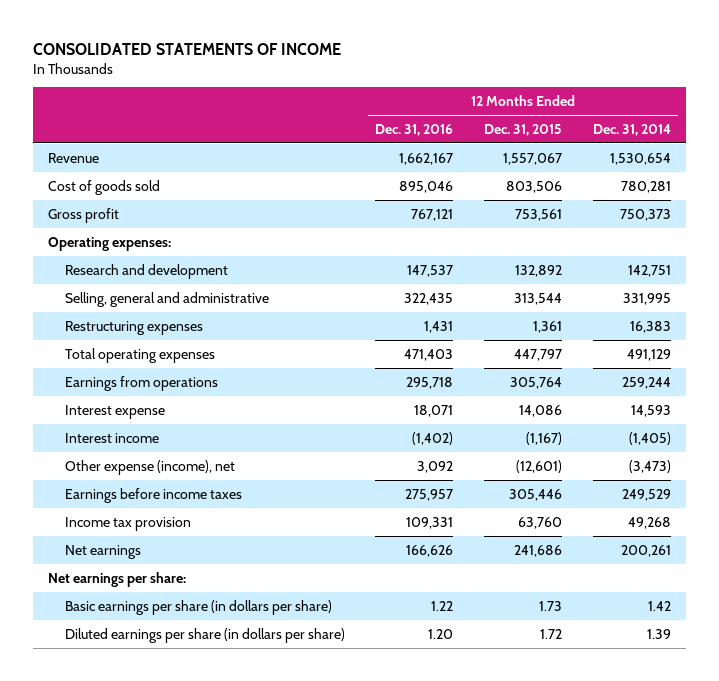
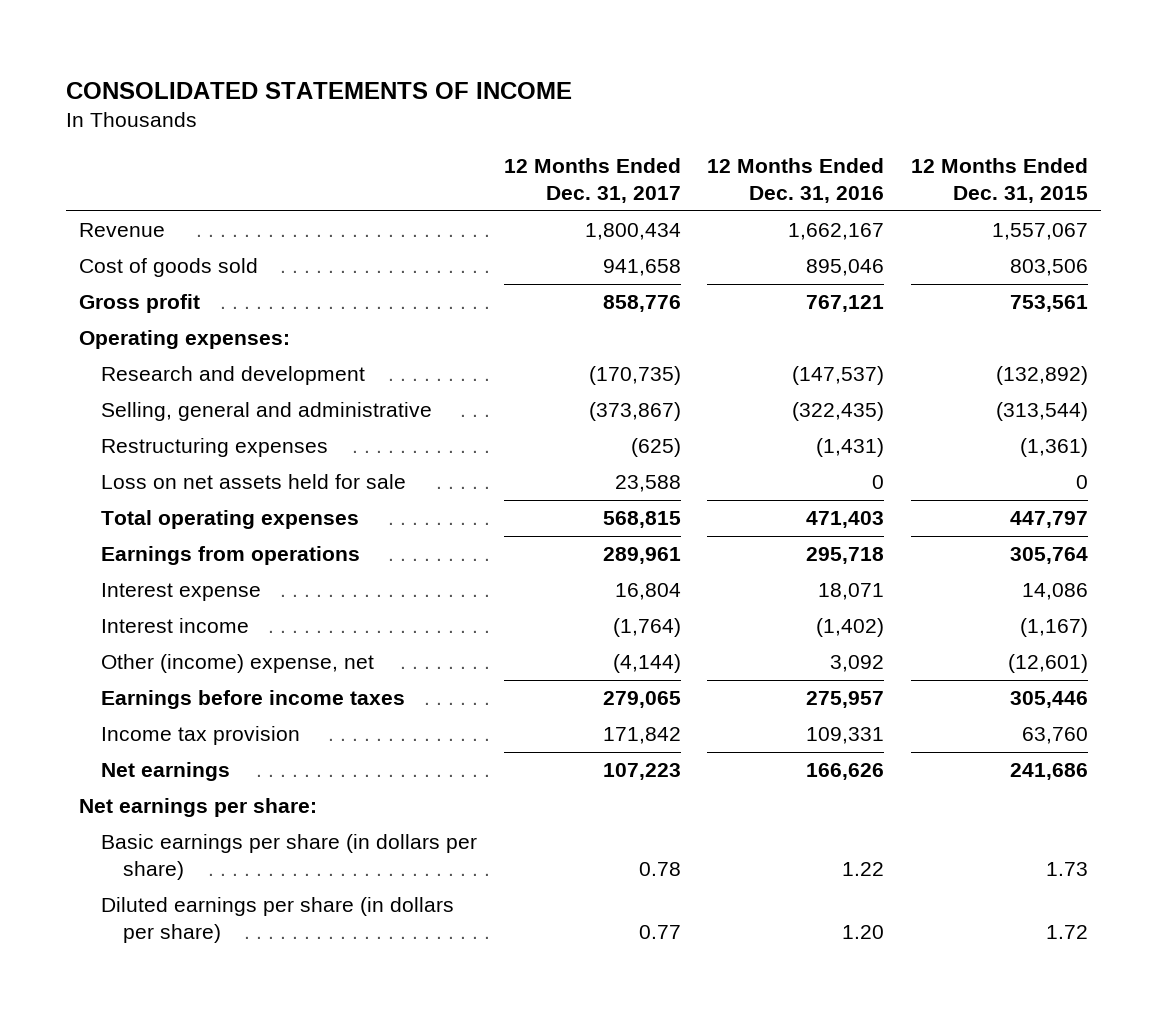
[592,123,671,136] Dec. 31, 2014 -> none
none -> [503,157,681,203] 12 Months Ended Dec. 31, 2017
[407,264,454,277] 147,537 -> [792,366,885,386] (147,537)
[514,264,562,277] 132,892 -> [995,366,1088,386] (132,892)
[404,292,454,305] 322,435 -> [792,402,885,422] (322,435)
[513,292,562,305] 313,544 -> [995,402,1088,422] (313,544)
[424,320,454,333] 1,431 -> [816,438,885,458] (1,431)
[532,320,562,333] 1,361 -> [1019,438,1088,458] (1,361)
none -> [101,474,407,490] Loss on net assets held for sale
[64,459,235,475] Other expense (income), net -> [101,654,375,674] Other (income) expense, net

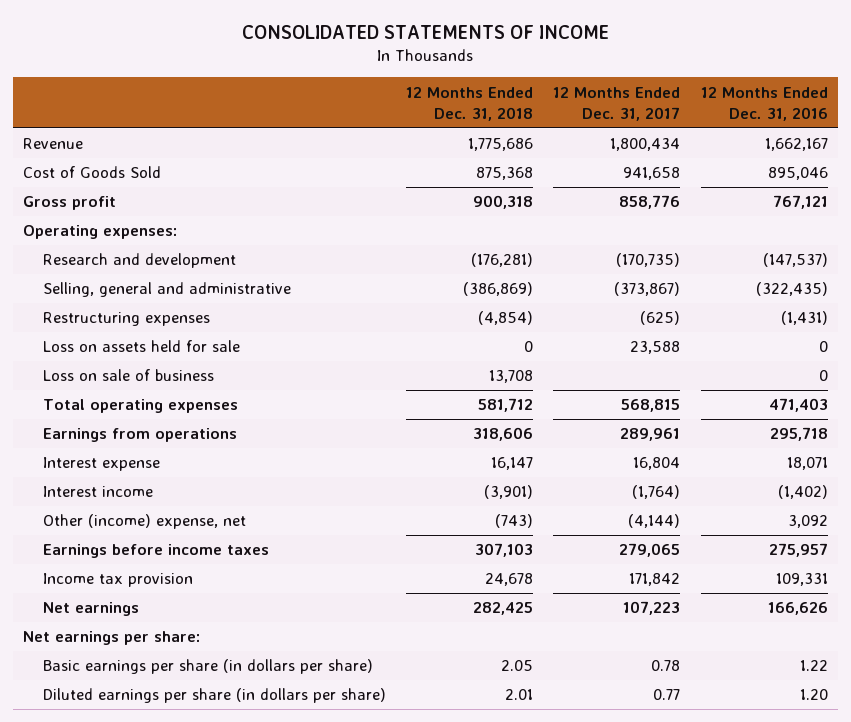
[910,157,1088,203] 12 Months Ended Dec. 31, 2015 -> none
none -> [405,86,533,121] 12 Months Ended Dec. 31, 2018
[79,258,259,278] Cost of goods sold -> [23,166,162,179] Cost of Goods Sold
[101,474,407,490] Loss on net assets held for sale -> [42,340,240,353] Loss on assets held for sale
none -> [42,369,214,382] Loss on sale of business

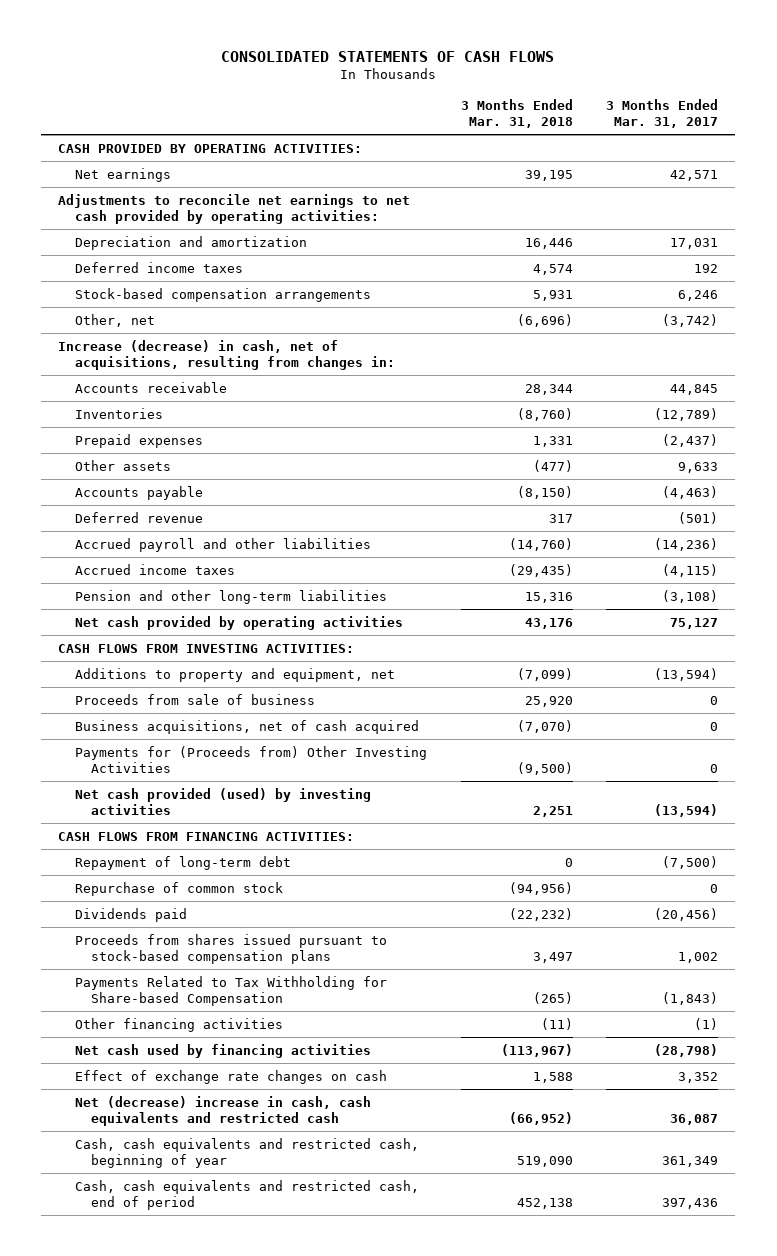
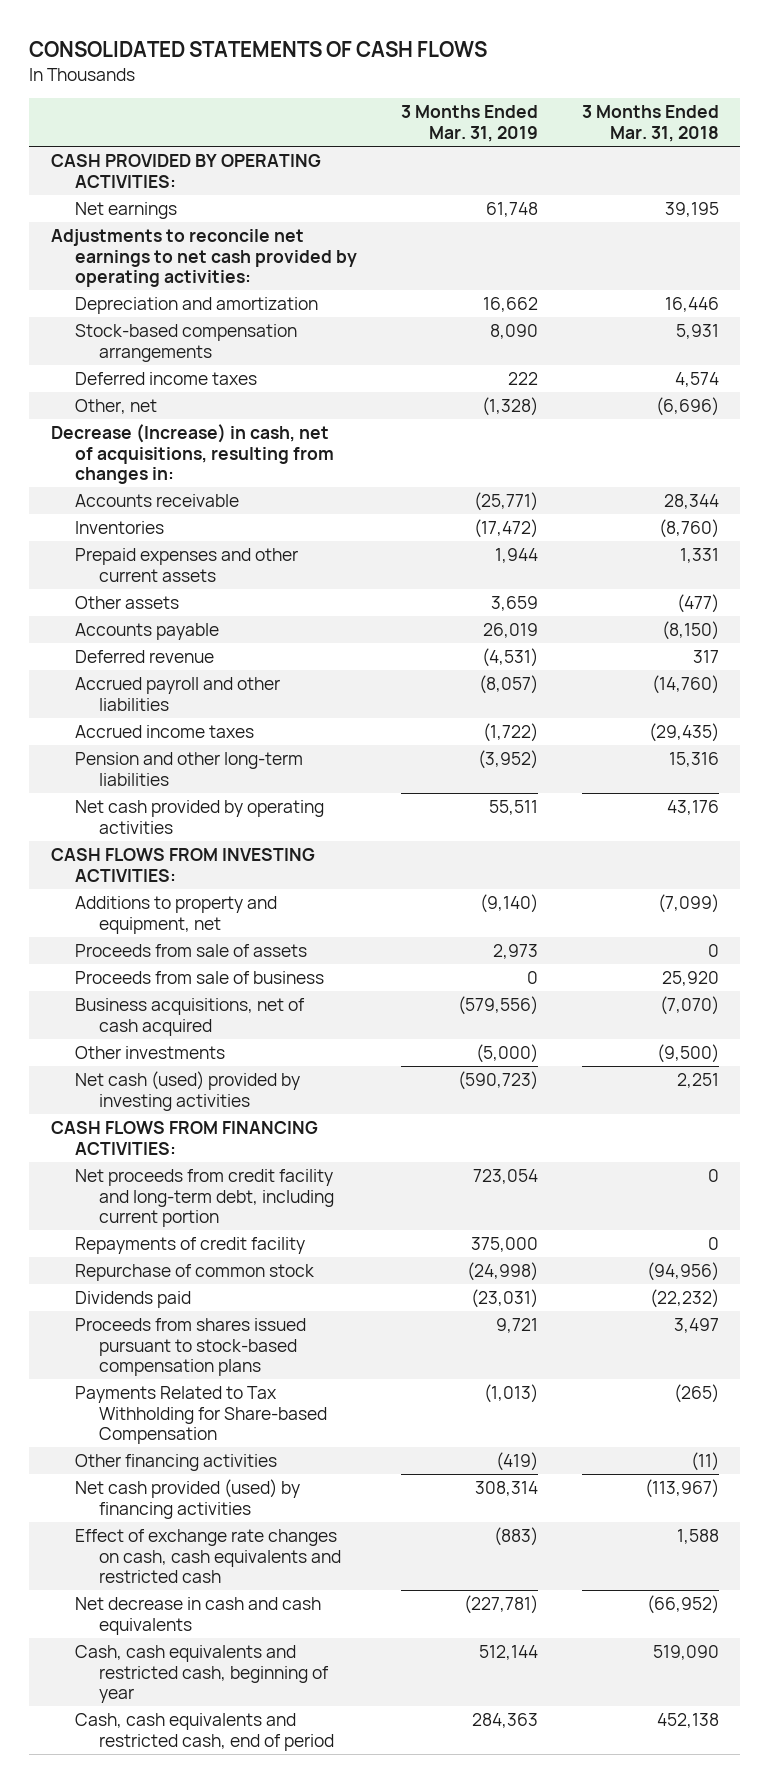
[606,99,719,129] 3 Months Ended Mar. 31, 2017 -> none
none -> [400,105,538,143] 3 Months Ended Mar. 31, 2019
[74,261,243,273] Deferred income taxes -> [75,371,258,385] Deferred income taxes
[58,339,395,370] Increase (decrease) in cash, net of acquisitions, resulting from changes in: -> [51,423,335,485] Decrease (Increase) in cash, net of acquisitions, resulting from changes in:
[74,433,203,448] Prepaid expenses -> [75,547,299,582] Prepaid expenses and other current assets
none -> [75,943,308,957] Proceeds from sale of assets
[74,745,427,773] Payments for (Proceeds from) Other Investing Activities -> [75,1045,226,1059] Other investments
[74,787,371,815] Net cash provided (used) by investing activities -> [75,1070,301,1111] Net cash (used) provided by investing activities
[74,855,291,870] Repayment of long-term debt -> none
none -> [75,1168,334,1228] Net proceeds from credit facility and long-term debt, including current portion
none -> [75,1236,306,1254] Repayments of credit facility
[74,1043,371,1058] Net cash used by financing activities -> [75,1478,301,1519] Net cash provided (used) by financing activities
[74,1069,387,1084] Effect of exchange rate changes on cash -> [75,1528,341,1584] Effect of exchange rate changes on cash, cash equivalents and restricted cash
[74,1095,371,1126] Net (decrease) increase in cash, cash equivalents and restricted cash -> [75,1596,322,1635] Net decrease in cash and cash equivalents

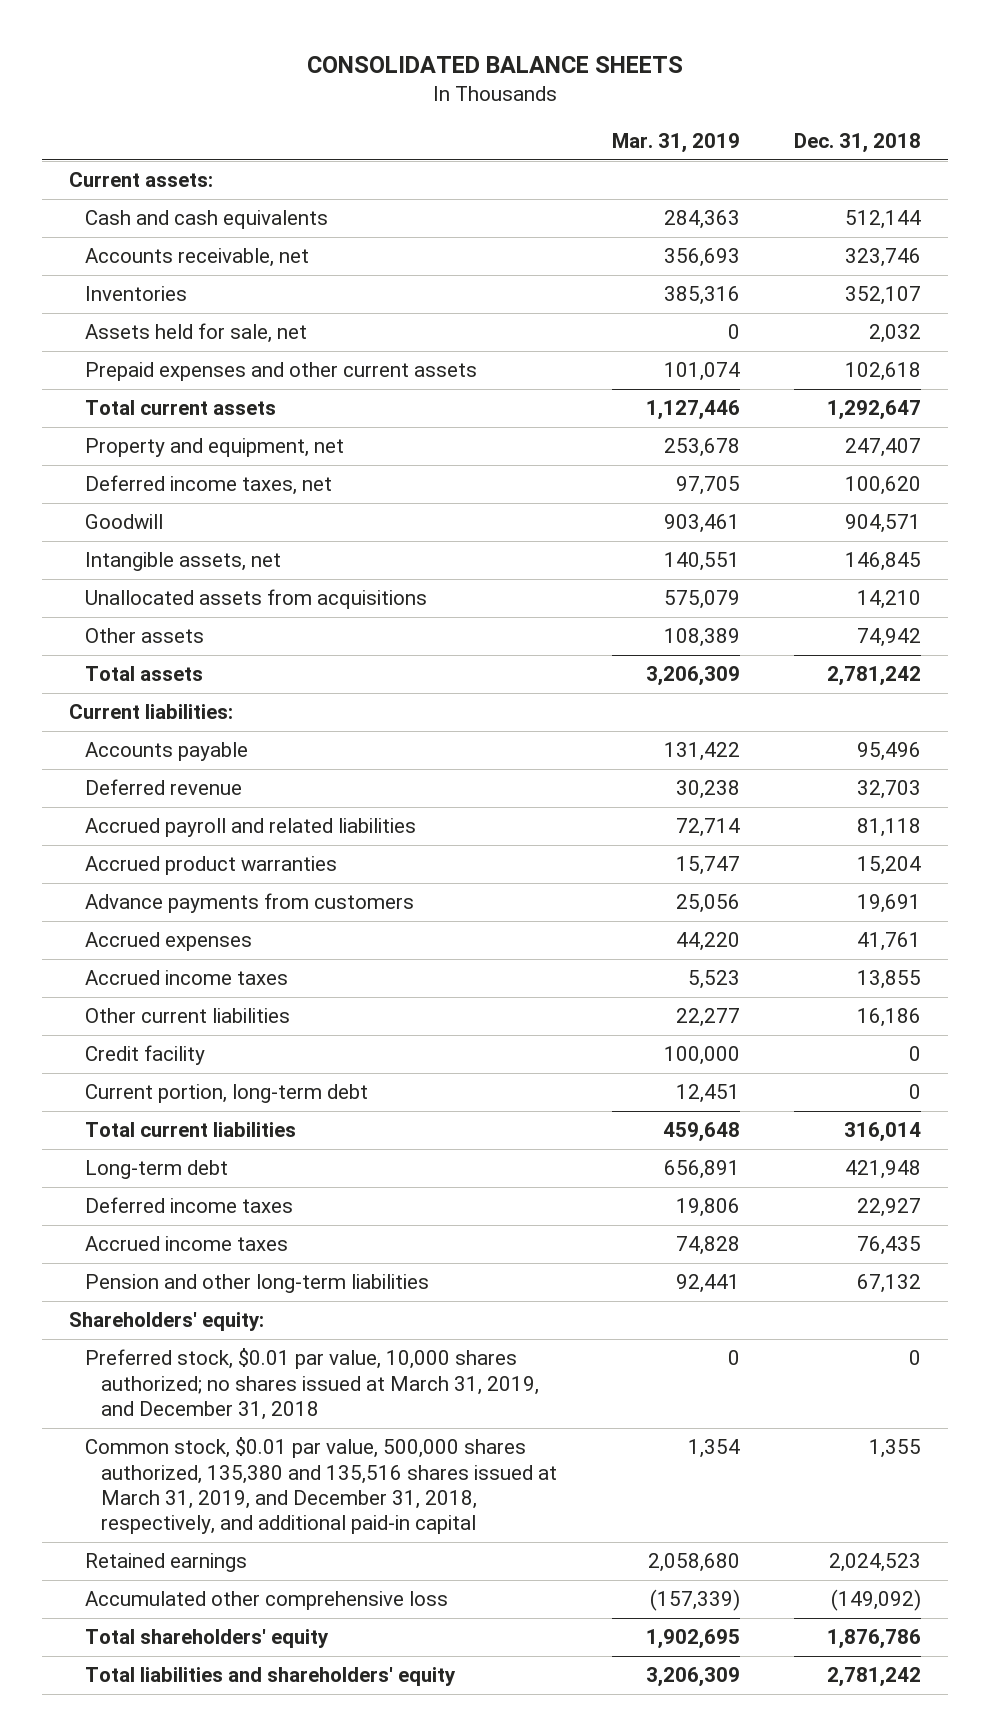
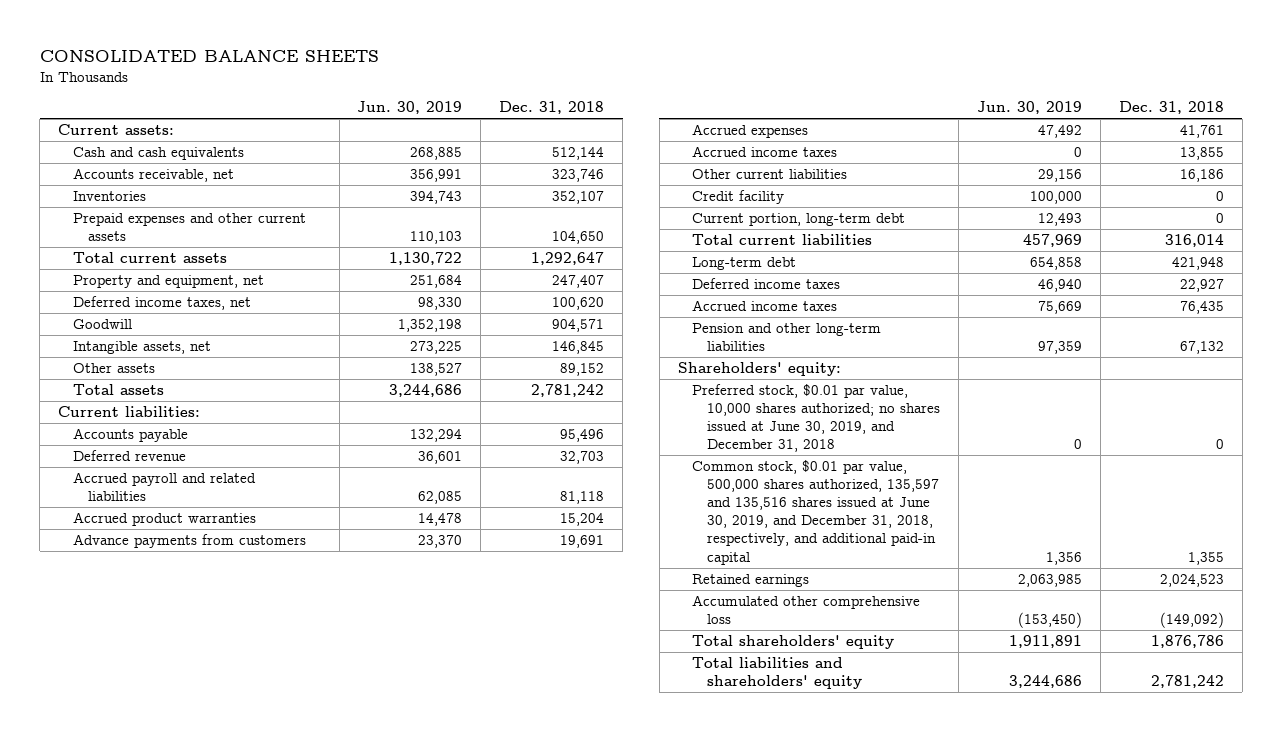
[611,132,740,153] Mar. 31, 2019 -> none
none -> [357,101,463,115] Jun. 30, 2019
[85,323,308,344] Assets held for sale, net -> none
[845,362,922,382] 102,618 -> [552,231,605,245] 104,650
[85,589,428,610] Unallocated assets from acquisitions -> none
[857,628,922,648] 74,942 -> [560,362,605,376] 89,152
[85,1348,540,1420] Preferred stock, $0.01 par value, 10,000 shares authorized; no shares issued at March 31, 2019, and December 31, 2018 -> [692,383,940,453] Preferred stock, $0.01 par value, 10,000 shares authorized; no shares issued at June 30, 2019, and December 31, 2018
[85,1437,558,1535] Common stock, $0.01 par value, 500,000 shares authorized, 135,380 and 135,516 shares issued at March 31, 2019, and December 31, 2018, respectively, and additional paid-in capital -> [692,459,939,565] Common stock, $0.01 par value, 500,000 shares authorized, 135,597 and 135,516 shares issued at June 30, 2019, and December 31, 2018, respectively, and additional paid-in capital

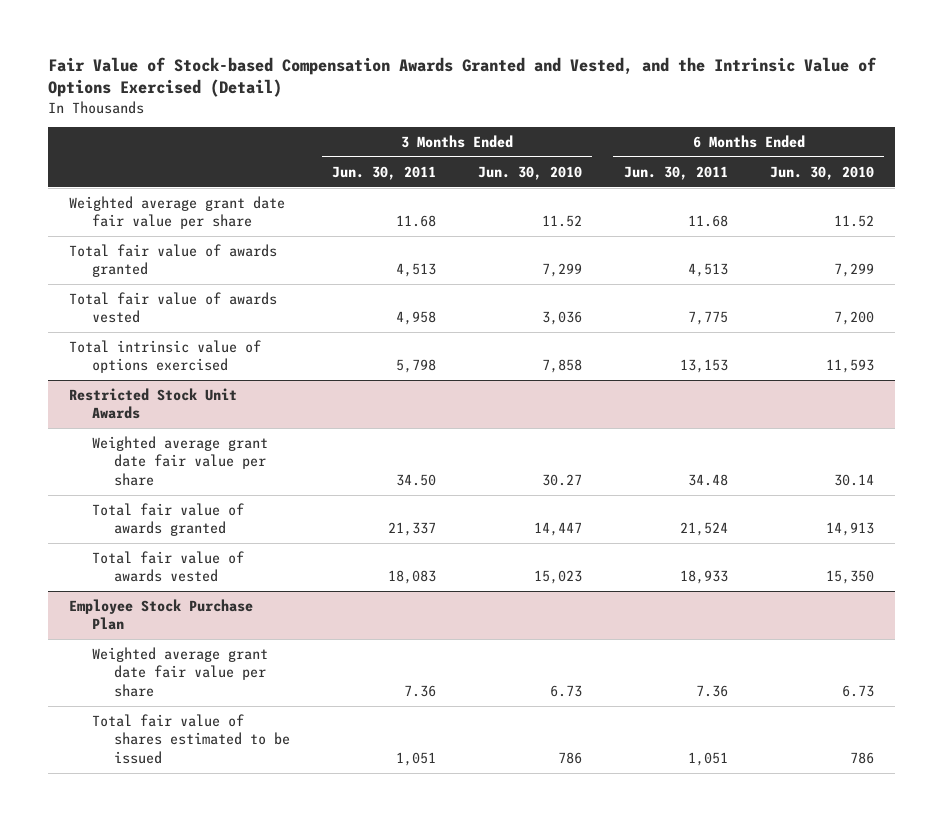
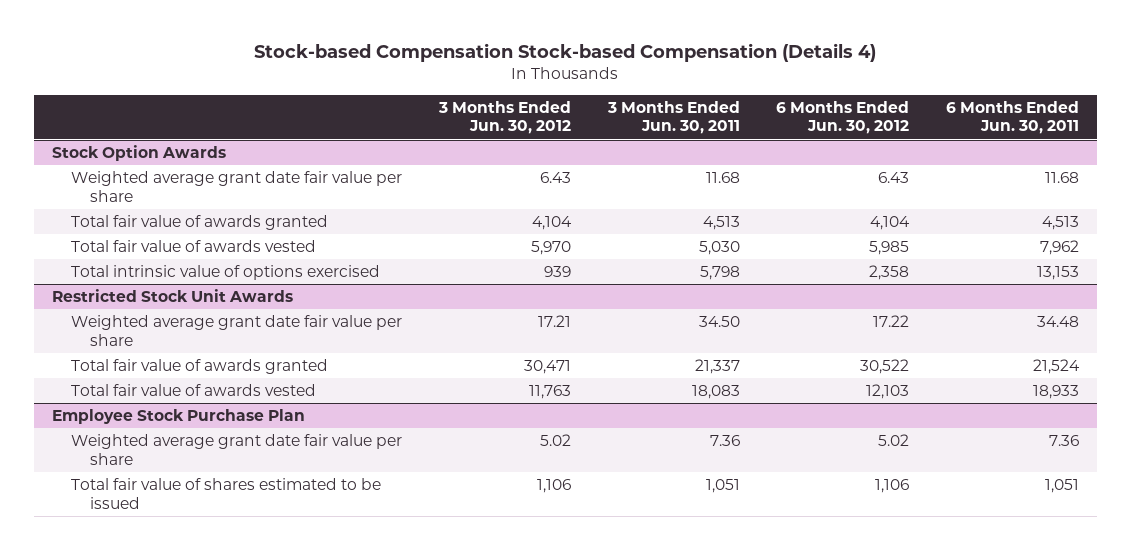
[48,56,878,98] Fair Value of Stock-based Compensation Awards Granted and Vested, and the Intrinsic Value of Options Exercised (Detail) -> [254,42,877,62] Stock-based Compensation Stock-based Compensation (Details 4)
[477,165,582,180] Jun. 30, 2010 -> none
[769,165,874,180] Jun. 30, 2010 -> none
none -> [437,101,571,135] 3 Months Ended Jun. 30, 2012
none -> [776,101,910,135] 6 Months Ended Jun. 30, 2012
none -> [51,145,226,162] Stock Option Awards
[396,311,437,326] 4,958 -> [698,241,740,256] 5,030
[687,311,728,326] 7,775 -> [1040,240,1080,256] 7,962

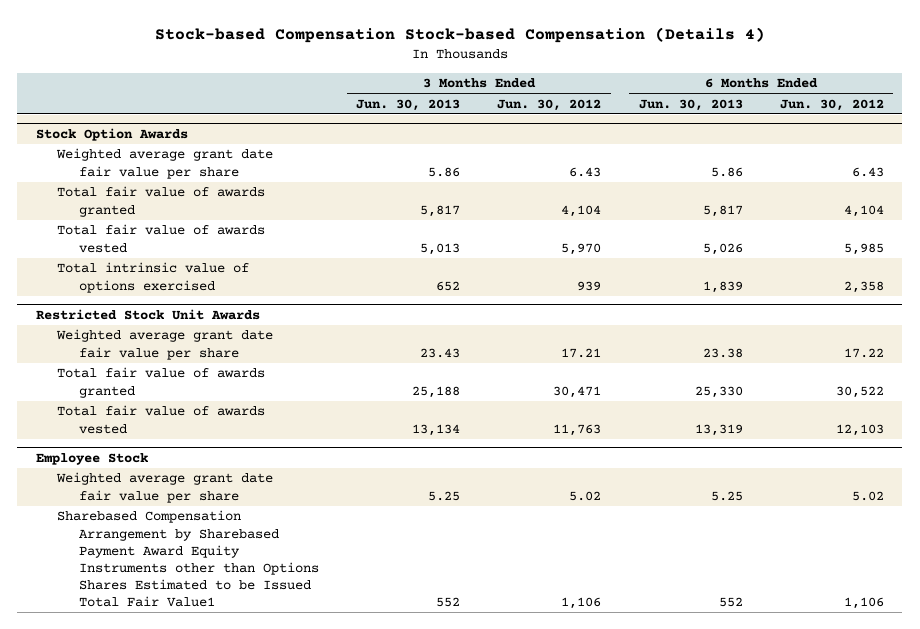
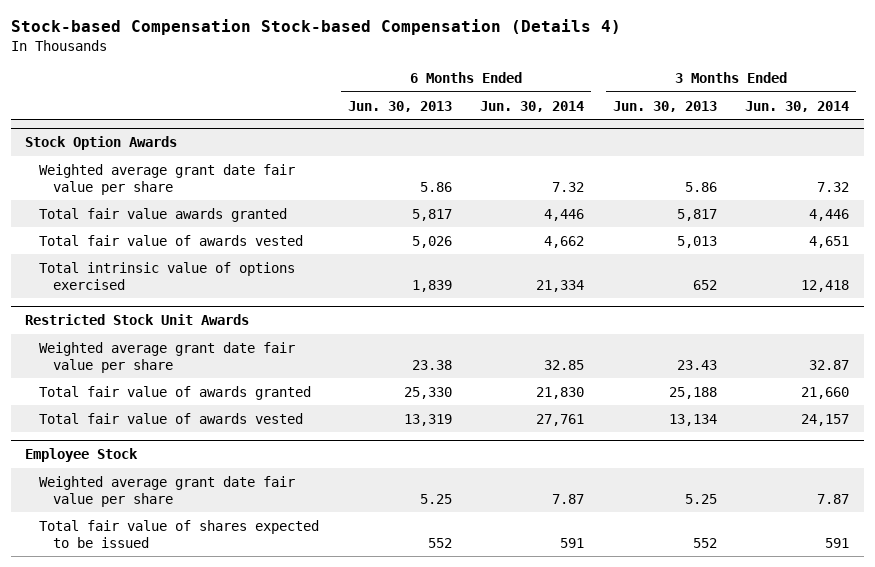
[497,98,602,111] Jun. 30, 2012 -> none
[779,98,884,111] Jun. 30, 2012 -> none
none -> [480,100,585,112] Jun. 30, 2014
none -> [745,100,850,112] Jun. 30, 2014
[57,186,266,217] Total fair value of awards granted -> [39,207,288,222] Total fair value awards granted
[57,510,319,607] Sharebased Compensation Arrangement by Sharebased Payment Award Equity Instruments other than Options Shares Estimated to be Issued Total Fair Value1 -> [39,519,320,548] Total fair value of shares expected to be issued

